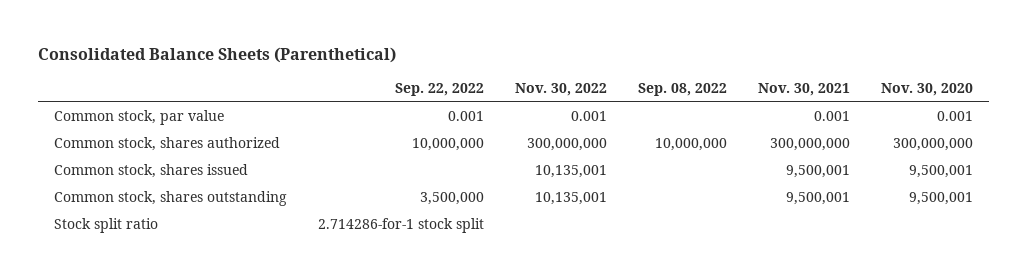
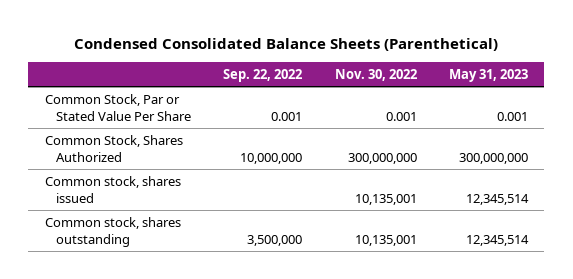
[38,47,397,64] Consolidated Balance Sheets (Parenthetical) -> [74,37,499,51] Condensed Consolidated Balance Sheets (Parenthetical)
[638,82,728,96] Sep. 08, 2022 -> none
[758,82,851,96] Nov. 30, 2021 -> none
[881,82,974,96] Nov. 30, 2020 -> none
none -> [449,68,529,82] May 31, 2023
[53,109,224,125] Common stock, par value -> [44,93,191,121] Common Stock, Par or Stated Value Per Share
[53,136,280,151] Common stock, shares authorized -> [44,134,183,162] Common Stock, Shares Authorized
[53,217,158,233] Stock split ratio -> none

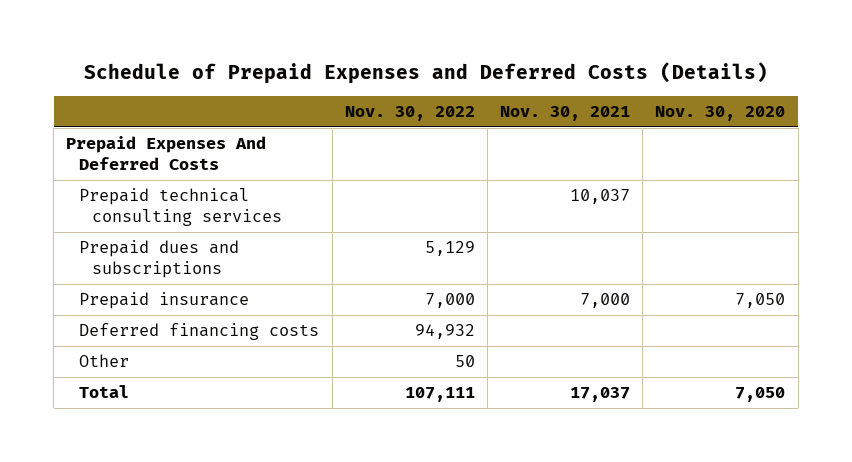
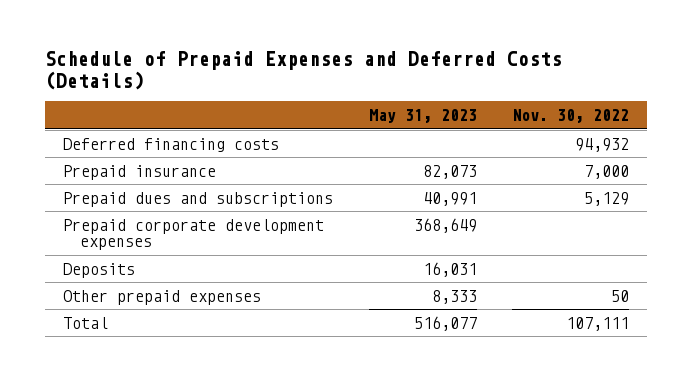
[500,105,631,121] Nov. 30, 2021 -> none
[655,105,786,121] Nov. 30, 2020 -> none
none -> [368,109,477,124] May 31, 2023
[66,136,267,170] Prepaid Expenses And Deferred Costs -> none
[79,188,283,226] Prepaid technical consulting services -> none
[79,292,250,310] Prepaid insurance -> [63,164,217,180] Prepaid insurance
[79,240,240,278] Prepaid dues and subscriptions -> [63,191,334,207] Prepaid dues and subscriptions
none -> [63,218,325,251] Prepaid corporate development expenses
none -> [63,262,136,278] Deposits
[79,354,130,368] Other -> [63,289,262,305] Other prepaid expenses

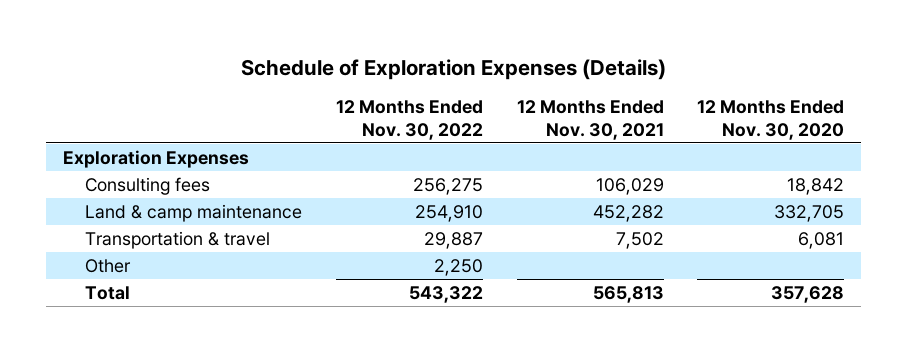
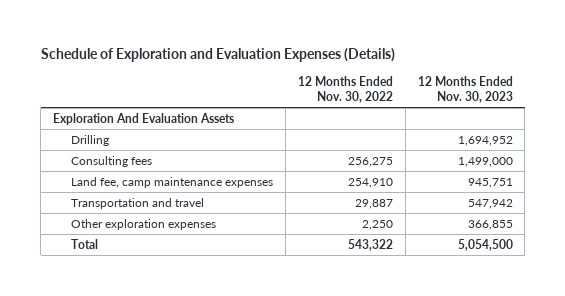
[240,58,666,80] Schedule of Exploration Expenses (Details) -> [40,48,395,63] Schedule of Exploration and Evaluation Expenses (Details)
[516,100,664,140] 12 Months Ended Nov. 30, 2021 -> none
[697,100,845,140] 12 Months Ended Nov. 30, 2020 -> none
none -> [417,76,513,104] 12 Months Ended Nov. 30, 2023
[63,150,250,169] Exploration Expenses -> none
none -> [52,112,234,125] Exploration And Evaluation Assets
none -> [71,134,110,146] Drilling
[85,204,303,223] Land & camp maintenance -> [71,176,274,188] Land fee, camp maintenance expenses
[85,231,271,250] Transportation & travel -> [71,197,205,209] Transportation and travel
[85,259,132,274] Other -> [71,218,217,230] Other exploration expenses

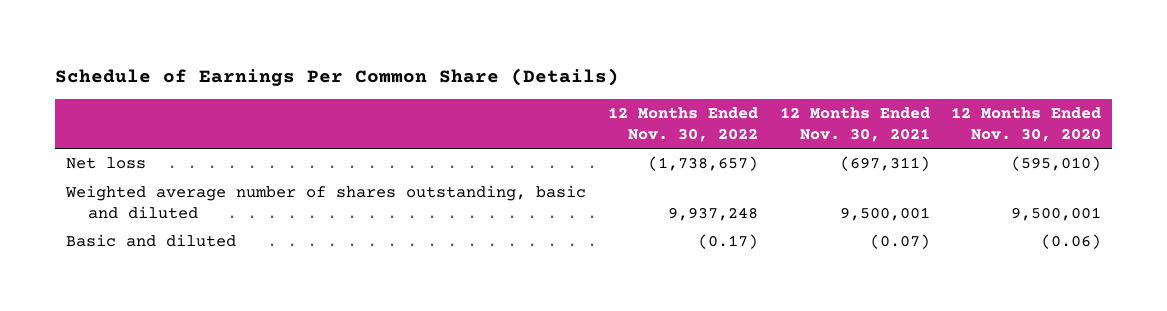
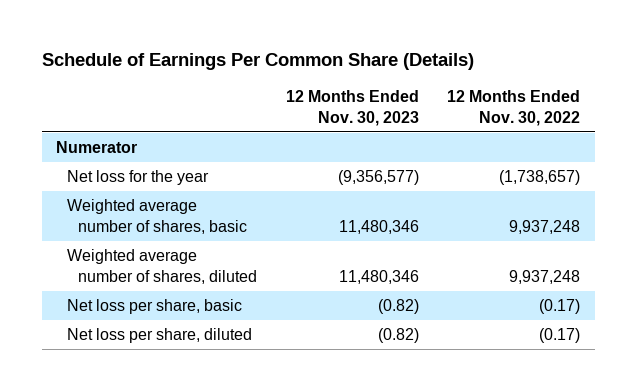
[779,107,930,142] 12 Months Ended Nov. 30, 2021 -> none
[951,107,1102,142] 12 Months Ended Nov. 30, 2020 -> none
none -> [285,90,419,126] 12 Months Ended Nov. 30, 2023
none -> [55,141,137,154] Numerator
[66,157,147,170] Net loss -> [66,170,209,186] Net loss for the year
[65,185,587,219] Weighted average number of shares outstanding, basic and diluted -> [66,199,248,234] Weighted average number of shares, basic
none -> [66,249,258,284] Weighted average number of shares, diluted
[66,234,237,248] Basic and diluted -> [66,299,242,315] Net loss per share, basic
none -> [66,328,252,344] Net loss per share, diluted

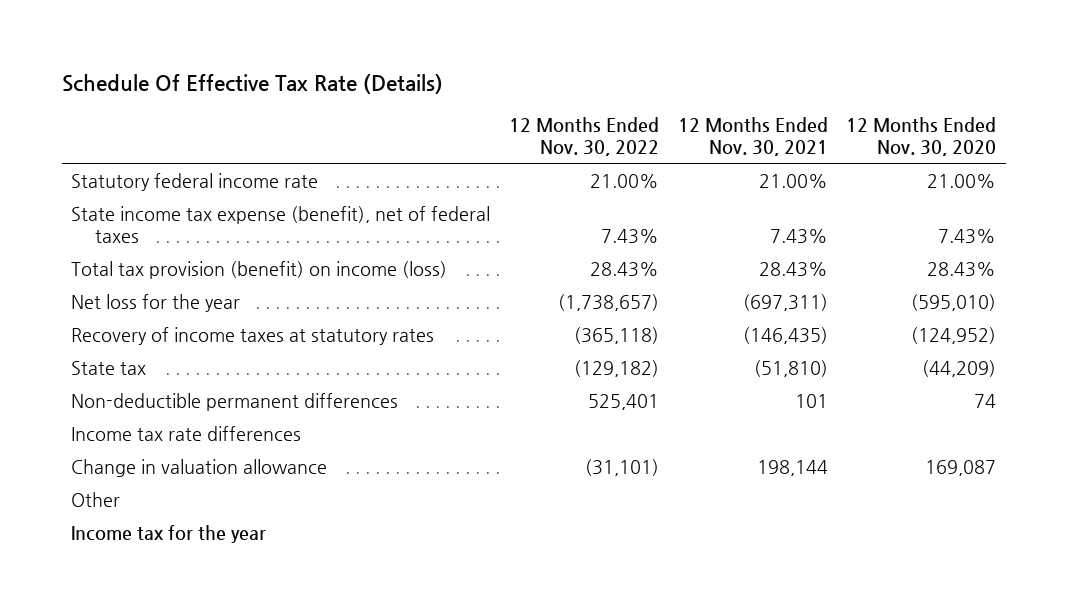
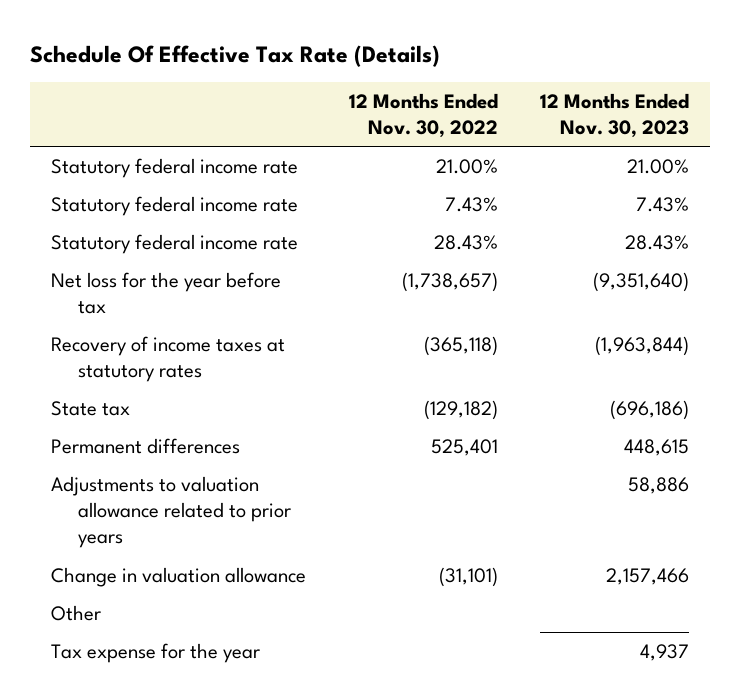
[677,117,828,157] 12 Months Ended Nov. 30, 2021 -> none
[846,117,997,157] 12 Months Ended Nov. 30, 2020 -> none
none -> [539,92,689,139] 12 Months Ended Nov. 30, 2023
[71,205,491,243] State income tax expense (benefit), net of federal taxes -> [51,195,299,216] Statutory federal income rate
[71,260,448,279] Total tax provision (benefit) on income (loss) -> [51,233,299,254] Statutory federal income rate
[71,293,241,312] Net loss for the year -> [51,271,282,315] Net loss for the year before tax
[71,425,302,441] Income tax rate differences -> none
[71,392,399,411] Non-deductible permanent differences -> [51,437,241,454] Permanent differences
none -> [51,475,292,549] Adjustments to valuation allowance related to prior years
[71,524,267,543] Income tax for the year -> [51,642,261,663] Tax expense for the year

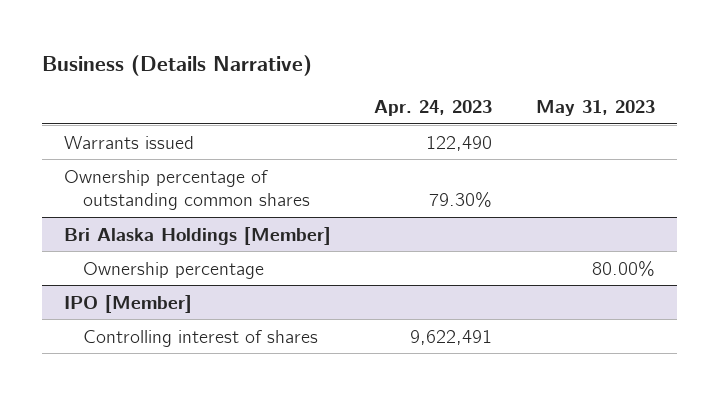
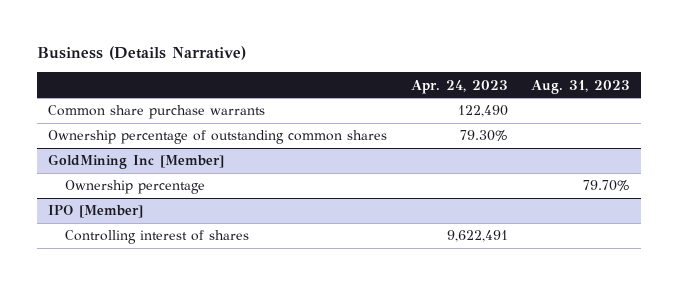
[535,99,655,116] May 31, 2023 -> none
none -> [530,79,630,94] Aug. 31, 2023
[63,135,194,149] Warrants issued -> [48,105,266,120] Common share purchase warrants
[63,226,331,245] Bri Alaska Holdings [Member] -> none
none -> [48,154,225,170] GoldMining Inc [Member]

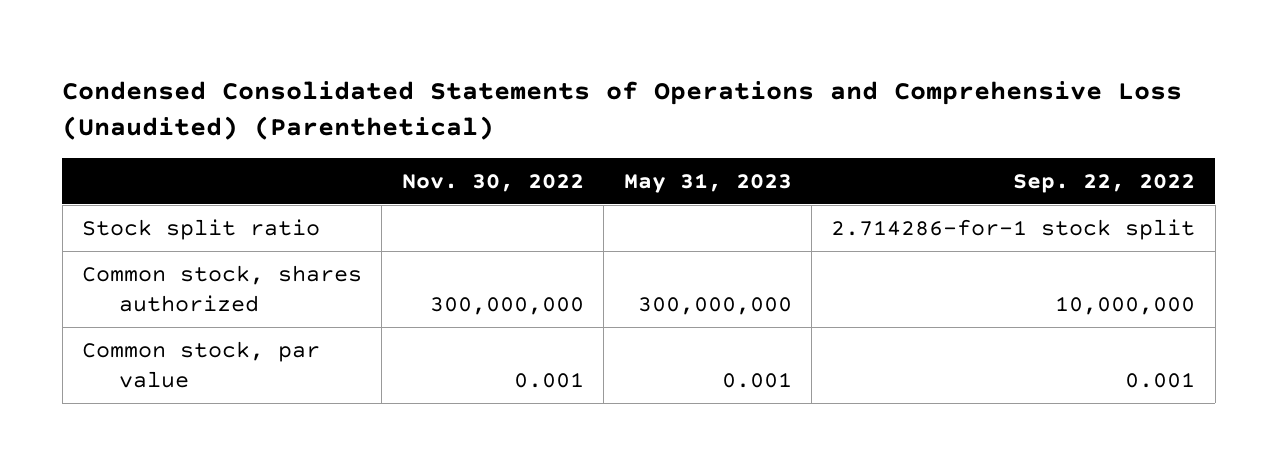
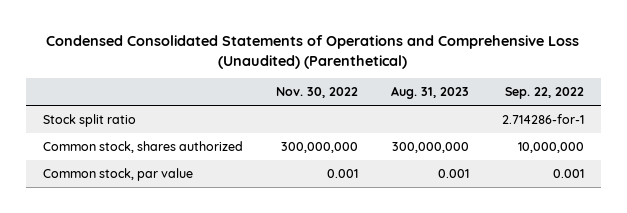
[623,172,792,193] May 31, 2023 -> none
none -> [390,86,469,100] Aug. 31, 2023
[831,218,1196,240] 2.714286-for-1 stock split -> [502,113,585,124] 2.714286-for-1

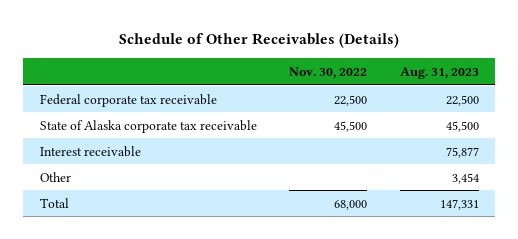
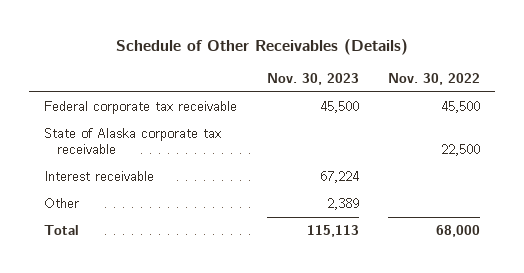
[399,66,479,79] Aug. 31, 2023 -> none
none -> [266,73,359,86] Nov. 30, 2023
[334,94,368,106] 22,500 -> [441,101,481,114] 45,500
[334,120,368,132] 45,500 -> [441,144,481,157] 22,500

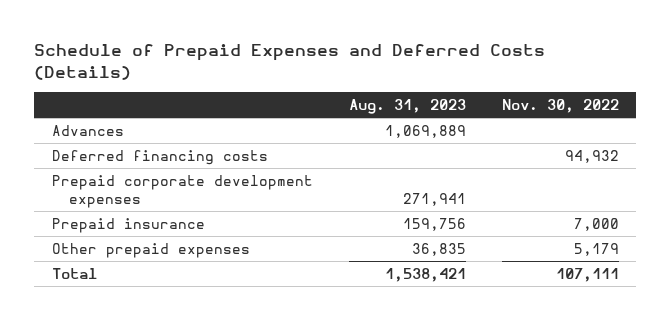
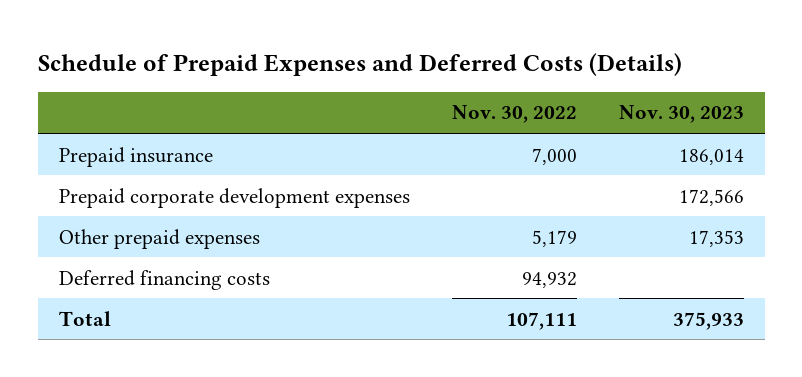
[348,98,466,114] Aug. 31, 2023 -> none
none -> [618,105,744,124] Nov. 30, 2023
[52,124,125,136] Advances -> none
[52,174,314,208] Prepaid corporate development expenses -> [58,187,410,208] Prepaid corporate development expenses
[52,149,269,165] Deferred financing costs -> [58,269,270,290] Deferred financing costs

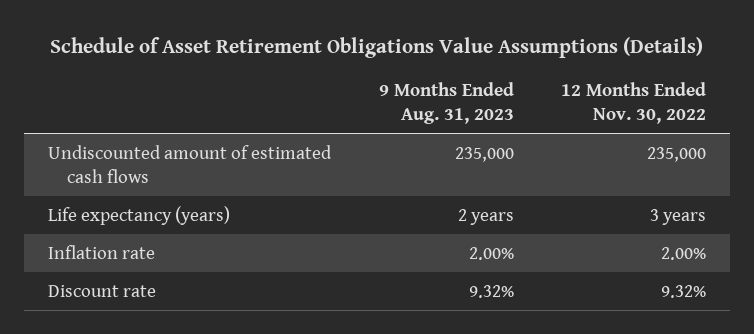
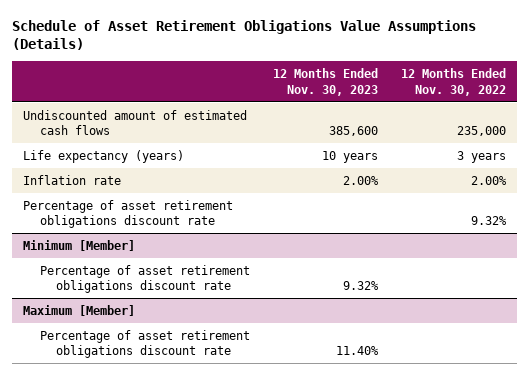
[378,82,514,124] 9 Months Ended Aug. 31, 2023 -> none
none -> [272,68,378,96] 12 Months Ended Nov. 30, 2023
[48,284,157,297] Discount rate -> [23,199,234,229] Percentage of asset retirement obligations discount rate
none -> [23,239,136,251] Minimum [Member]
none -> [39,264,250,294] Percentage of asset retirement obligations discount rate
none -> [23,304,136,316] Maximum [Member]
none -> [39,329,250,359] Percentage of asset retirement obligations discount rate

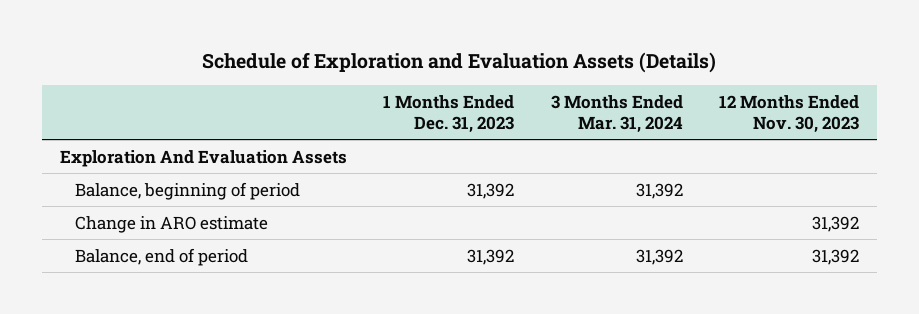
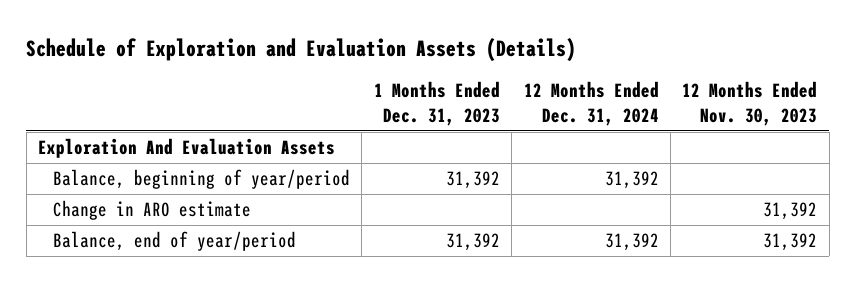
[550,94,683,133] 3 Months Ended Mar. 31, 2024 -> none
none -> [523,81,659,127] 12 Months Ended Dec. 31, 2024
[74,181,300,200] Balance, beginning of period -> [52,168,350,189] Balance, beginning of year/period
[74,247,248,266] Balance, end of period -> [52,230,296,251] Balance, end of year/period

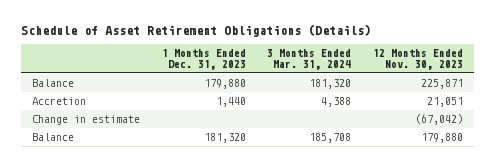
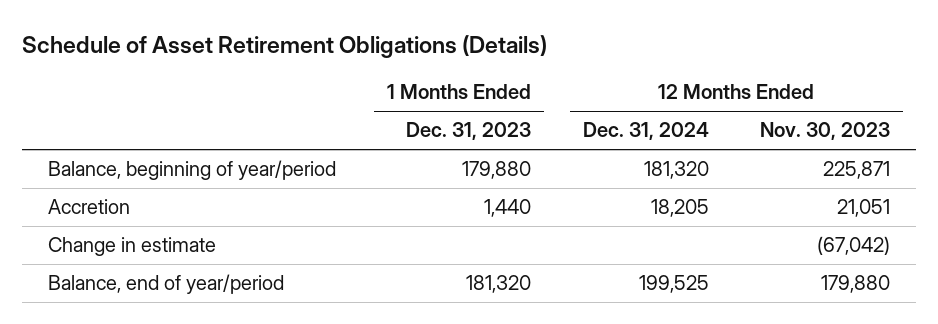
[267,49,352,70] 3 Months Ended Mar. 31, 2024 -> none
none -> [582,122,709,141] Dec. 31, 2024
[31,79,74,88] Balance -> [47,160,336,181] Balance, beginning of year/period
[31,133,74,142] Balance -> [47,274,284,295] Balance, end of year/period

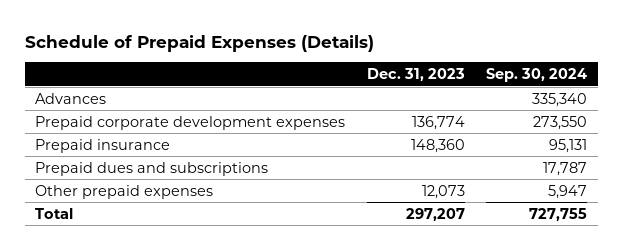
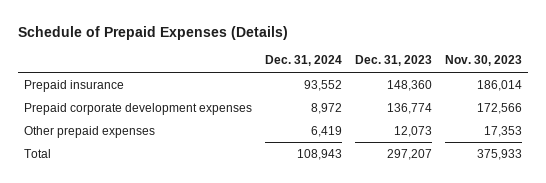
[486,68,588,83] Sep. 30, 2024 -> none
none -> [265,55,343,67] Dec. 31, 2024
none -> [444,55,522,67] Nov. 30, 2023
[35,92,107,104] Advances -> none
[35,161,269,176] Prepaid dues and subscriptions -> none
[35,115,346,130] Prepaid corporate development expenses -> [24,102,253,115] Prepaid corporate development expenses

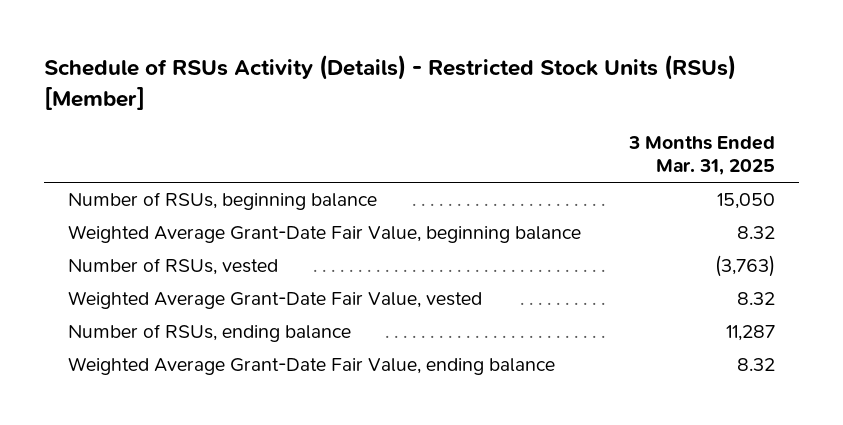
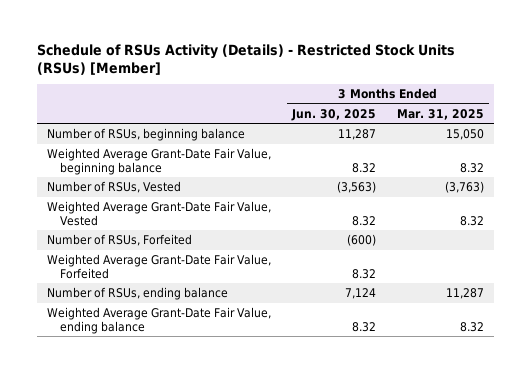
none -> [291,108,377,121] Jun. 30, 2025
[68,258,279,276] Number of RSUs, vested -> [47,180,182,193] Number of RSUs, Vested
[68,291,483,310] Weighted Average Grant-Date Fair Value, vested -> [47,200,272,226] Weighted Average Grant-Date Fair Value, Vested
none -> [47,233,193,246] Number of RSUs, Forfeited
none -> [47,253,272,279] Weighted Average Grant-Date Fair Value, Forfeited

